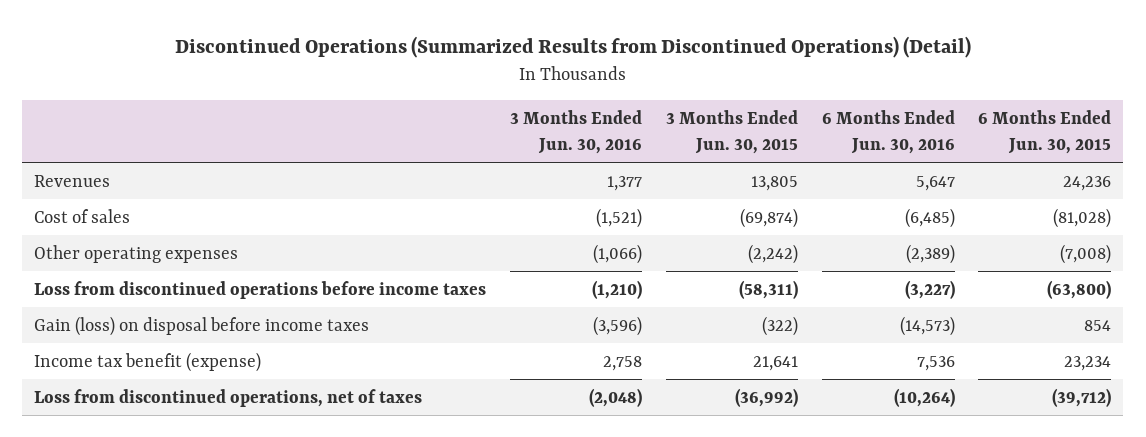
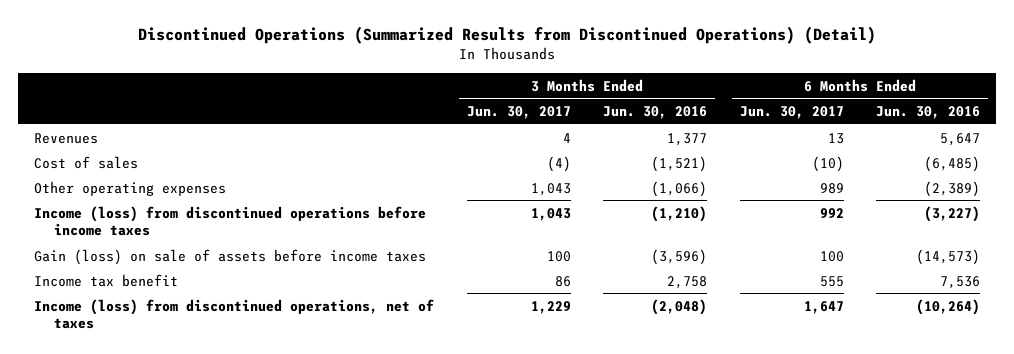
[665,110,798,154] 3 Months Ended Jun. 30, 2015 -> none
[978,110,1112,154] 6 Months Ended Jun. 30, 2015 -> none
none -> [466,105,571,119] Jun. 30, 2017
none -> [739,105,844,119] Jun. 30, 2017
[34,280,487,299] Loss from discontinued operations before income taxes -> [34,205,427,236] Income (loss) from discontinued operations before income taxes
[34,315,370,336] Gain (loss) on disposal before income taxes -> [34,248,427,265] Gain (loss) on sale of assets before income taxes
[34,351,262,372] Income tax benefit (expense) -> [34,273,179,287] Income tax benefit
[34,388,423,407] Loss from discontinued operations, net of taxes -> [34,298,435,329] Income (loss) from discontinued operations, net of taxes

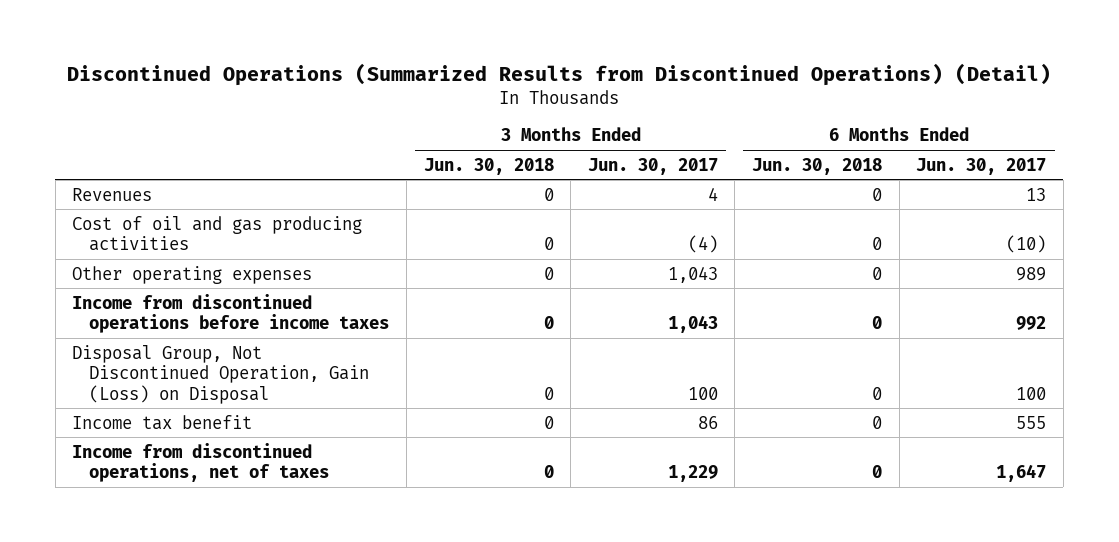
[603,105,708,119] Jun. 30, 2016 -> none
[876,105,981,119] Jun. 30, 2016 -> none
none -> [423,157,554,175] Jun. 30, 2018
none -> [751,157,882,175] Jun. 30, 2018
[34,155,139,169] Cost of sales -> [72,215,363,252] Cost of oil and gas producing activities
[34,248,427,265] Gain (loss) on sale of assets before income taxes -> none
[34,205,427,236] Income (loss) from discontinued operations before income taxes -> [72,293,390,334] Income from discontinued operations before income taxes
none -> [72,344,370,404] Disposal Group, Not Discontinued Operation, Gain (Loss) on Disposal
[34,298,435,329] Income (loss) from discontinued operations, net of taxes -> [72,442,330,483] Income from discontinued operations, net of taxes

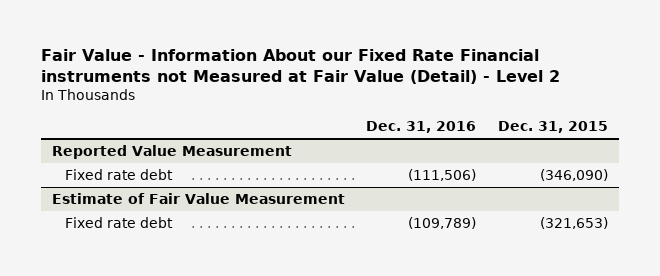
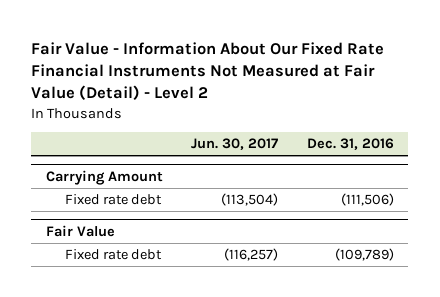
[40,49,560,85] Fair Value - Information About our Fixed Rate Financial instruments not Measured at Fair Value (Detail) - Level 2 -> [31,41,385,101] Fair Value - Information About Our Fixed Rate Financial Instruments Not Measured at Fair Value (Detail) - Level 2
[498,120,609,133] Dec. 31, 2015 -> none
none -> [191,138,279,151] Jun. 30, 2017
[51,145,292,160] Reported Value Measurement -> [45,169,163,185] Carrying Amount
[51,193,345,205] Estimate of Fair Value Measurement -> [45,224,115,237] Fair Value

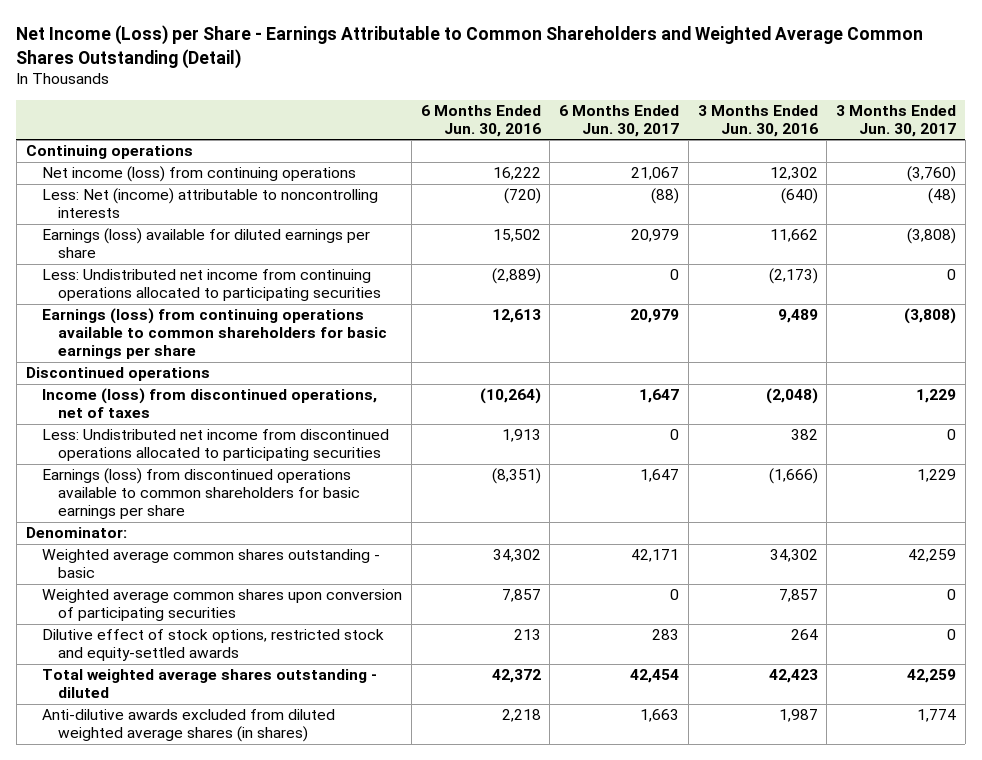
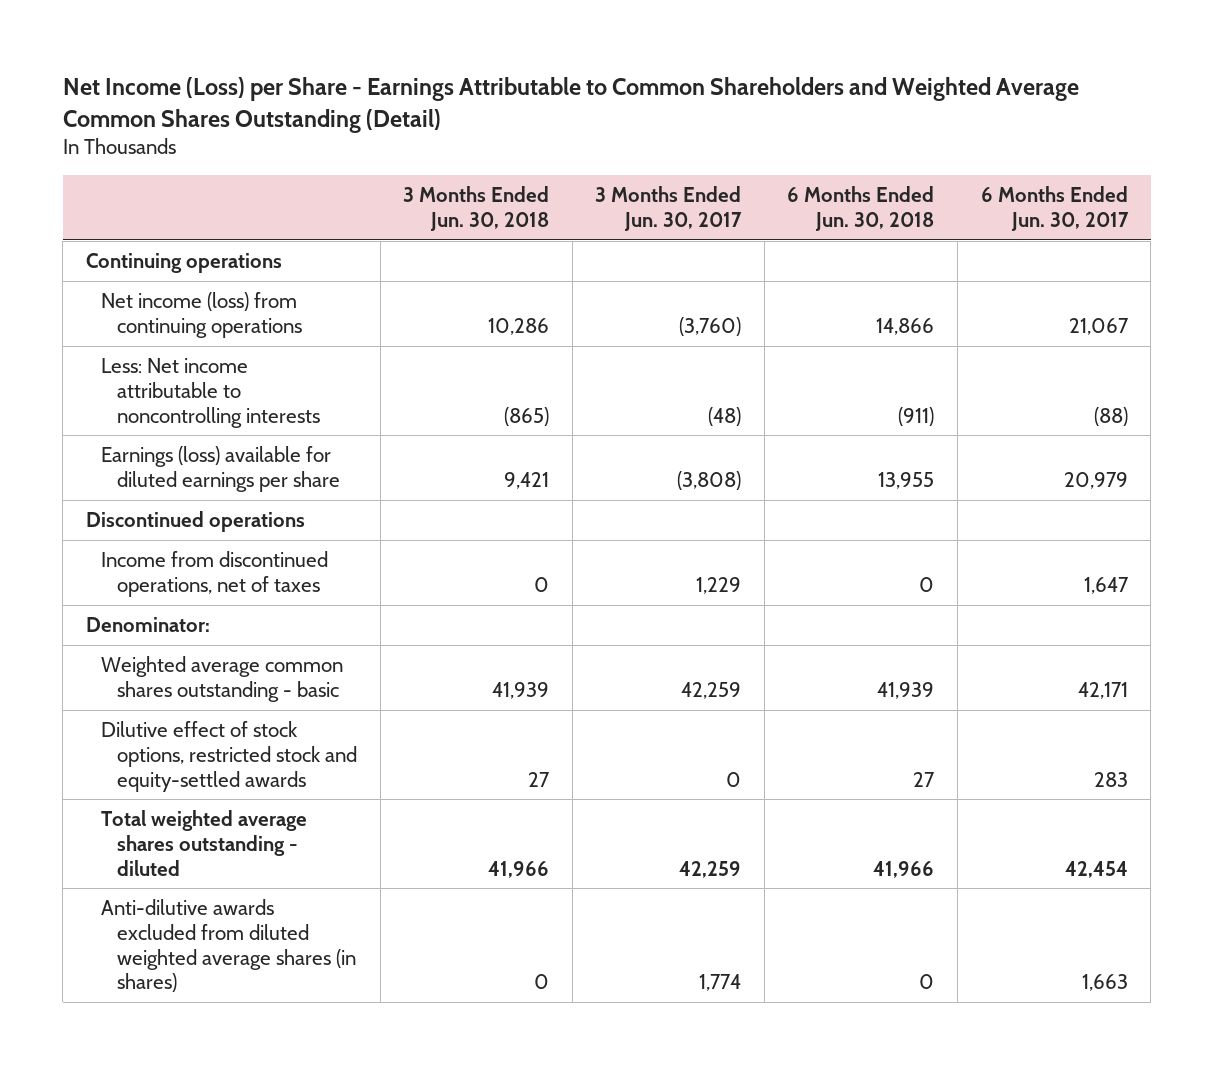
[420,105,541,137] 6 Months Ended Jun. 30, 2016 -> none
[697,105,818,137] 3 Months Ended Jun. 30, 2016 -> none
none -> [403,186,550,232] 3 Months Ended Jun. 30, 2018
none -> [787,186,935,232] 6 Months Ended Jun. 30, 2018
[41,188,378,219] Less: Net (income) attributable to noncontrolling interests -> [101,358,321,428] Less: Net income attributable to noncontrolling interests
[41,269,382,302] Less: Undistributed net income from continuing operations allocated to participating securities -> none
[41,308,388,359] Earnings (loss) from continuing operations available to common shareholders for basic earnings per share -> none
[41,429,389,462] Less: Undistributed net income from discontinued operations allocated to participating securities -> none
[41,468,361,519] Earnings (loss) from discontinued operations available to common shareholders for basic earnings per share -> none
[41,388,377,419] Income (loss) from discontinued operations, net of taxes -> [101,551,329,597] Income from discontinued operations, net of taxes
[41,589,402,622] Weighted average common shares upon conversion of participating securities -> none

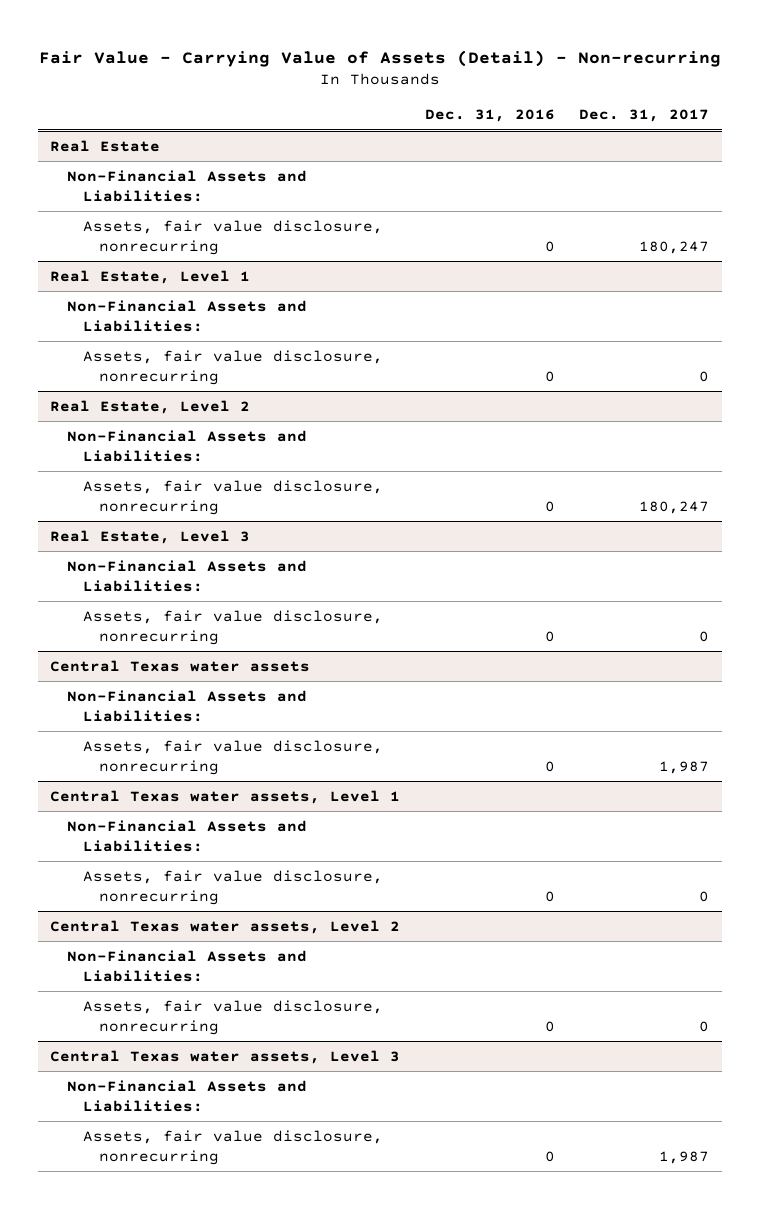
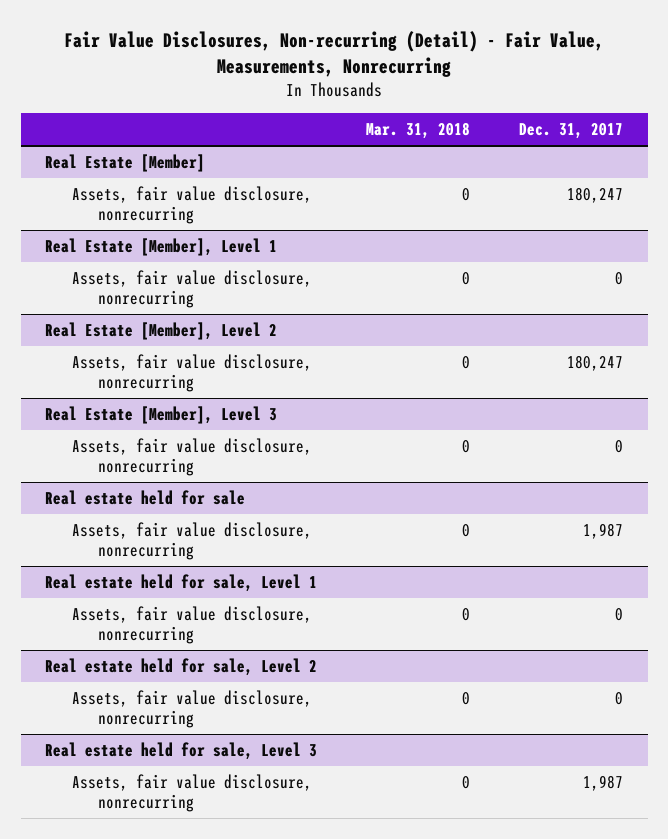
[38,49,721,67] Fair Value - Carrying Value of Assets (Detail) - Non-recurring -> [64,30,605,78] Fair Value Disclosures, Non-recurring (Detail) - Fair Value, Measurements, Nonrecurring
[424,109,555,123] Dec. 31, 2016 -> none
none -> [366,121,471,139] Mar. 31, 2018
[66,169,307,202] Non-Financial Assets and Liabilities: -> none
[50,139,161,152] Real Estate -> [45,154,206,173] Real Estate [Member]
[66,299,307,332] Non-Financial Assets and Liabilities: -> none
[50,269,251,284] Real Estate, Level 1 -> [45,238,278,257] Real Estate [Member], Level 1
[66,429,307,462] Non-Financial Assets and Liabilities: -> none
[50,399,251,414] Real Estate, Level 2 -> [45,322,278,341] Real Estate [Member], Level 2
[66,559,307,592] Non-Financial Assets and Liabilities: -> none
[50,529,251,544] Real Estate, Level 3 -> [45,406,278,425] Real Estate [Member], Level 3
[66,689,307,722] Non-Financial Assets and Liabilities: -> none
[50,659,311,672] Central Texas water assets -> [45,490,246,506] Real estate held for sale
[50,789,401,804] Central Texas water assets, Level 1 -> none
[66,819,307,852] Non-Financial Assets and Liabilities: -> none
none -> [45,574,318,593] Real estate held for sale, Level 1
[50,919,401,934] Central Texas water assets, Level 2 -> none
[66,949,307,982] Non-Financial Assets and Liabilities: -> none
none -> [45,658,318,677] Real estate held for sale, Level 2
[50,1049,401,1064] Central Texas water assets, Level 3 -> none
[66,1079,307,1112] Non-Financial Assets and Liabilities: -> none
none -> [45,742,318,761] Real estate held for sale, Level 3

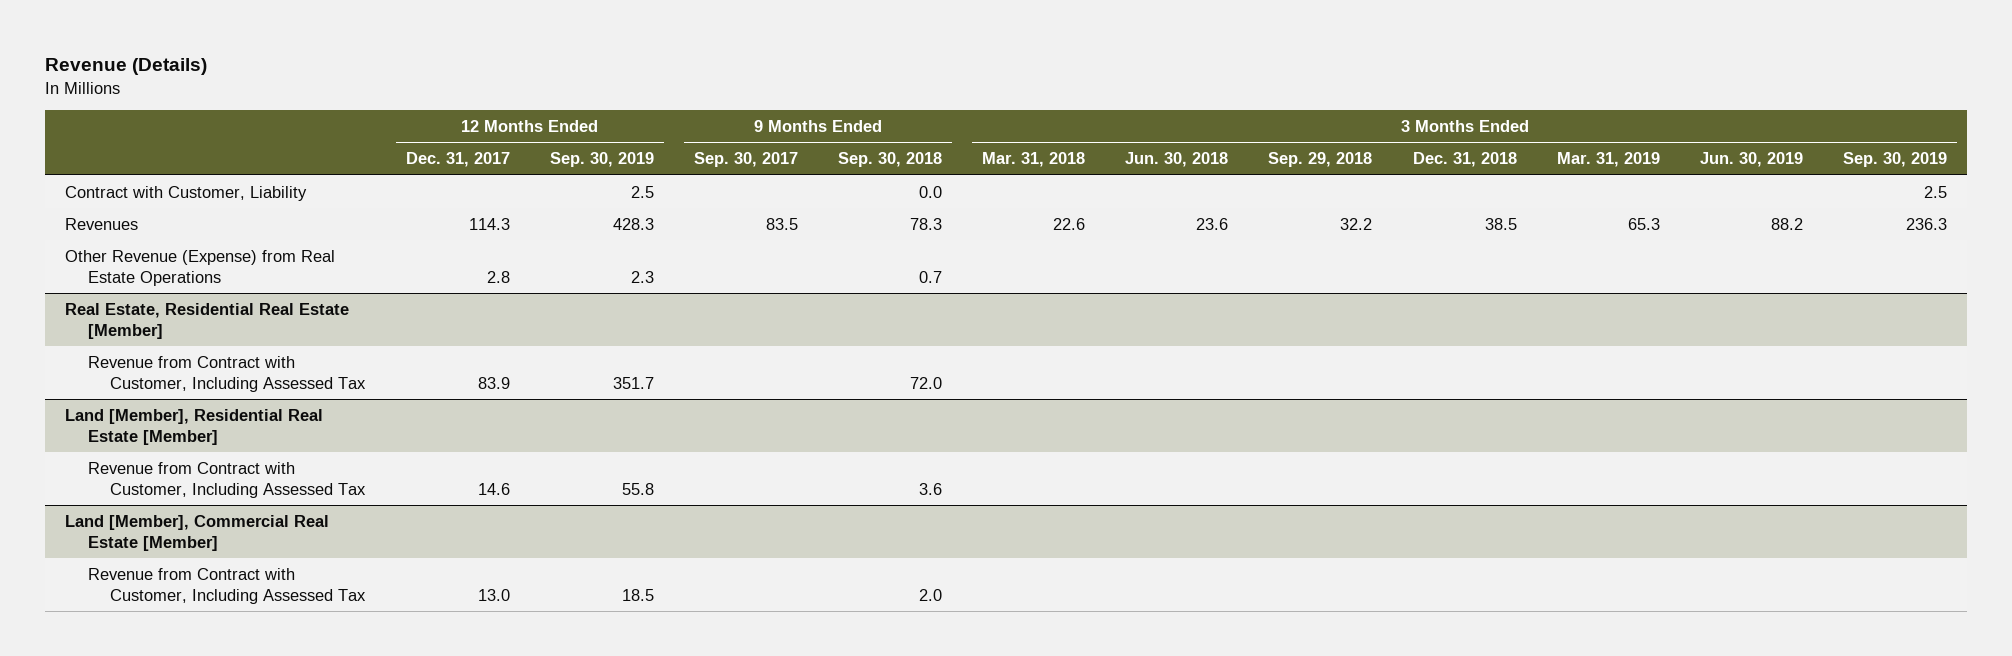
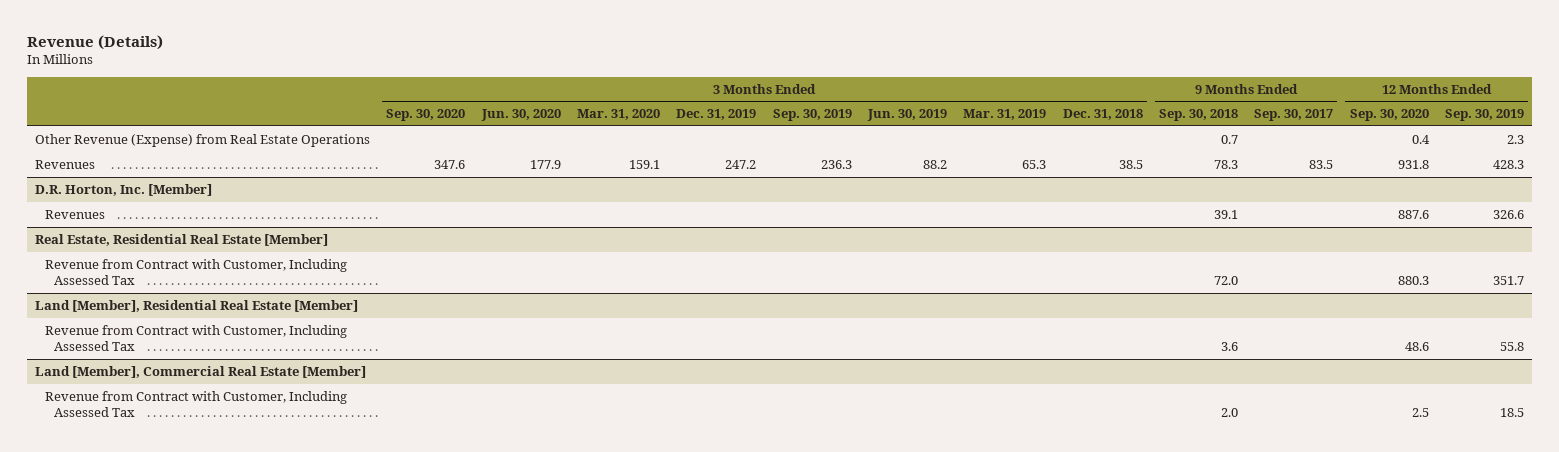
[405,152,510,168] Dec. 31, 2017 -> none
[982,152,1086,168] Mar. 31, 2018 -> none
[1125,152,1229,168] Jun. 30, 2018 -> none
[1268,152,1373,168] Sep. 29, 2018 -> none
none -> [386,109,466,122] Sep. 30, 2020
none -> [480,109,561,122] Jun. 30, 2020
none -> [576,109,660,121] Mar. 31, 2020
none -> [676,109,757,121] Dec. 31, 2019
none -> [1349,109,1429,122] Sep. 30, 2020
[65,185,308,201] Contract with Customer, Liability -> none
[65,217,139,230] Revenues -> [34,159,95,169] Revenues
none -> [34,183,212,196] D.R. Horton, Inc. [Member]
none -> [44,209,105,219] Revenues

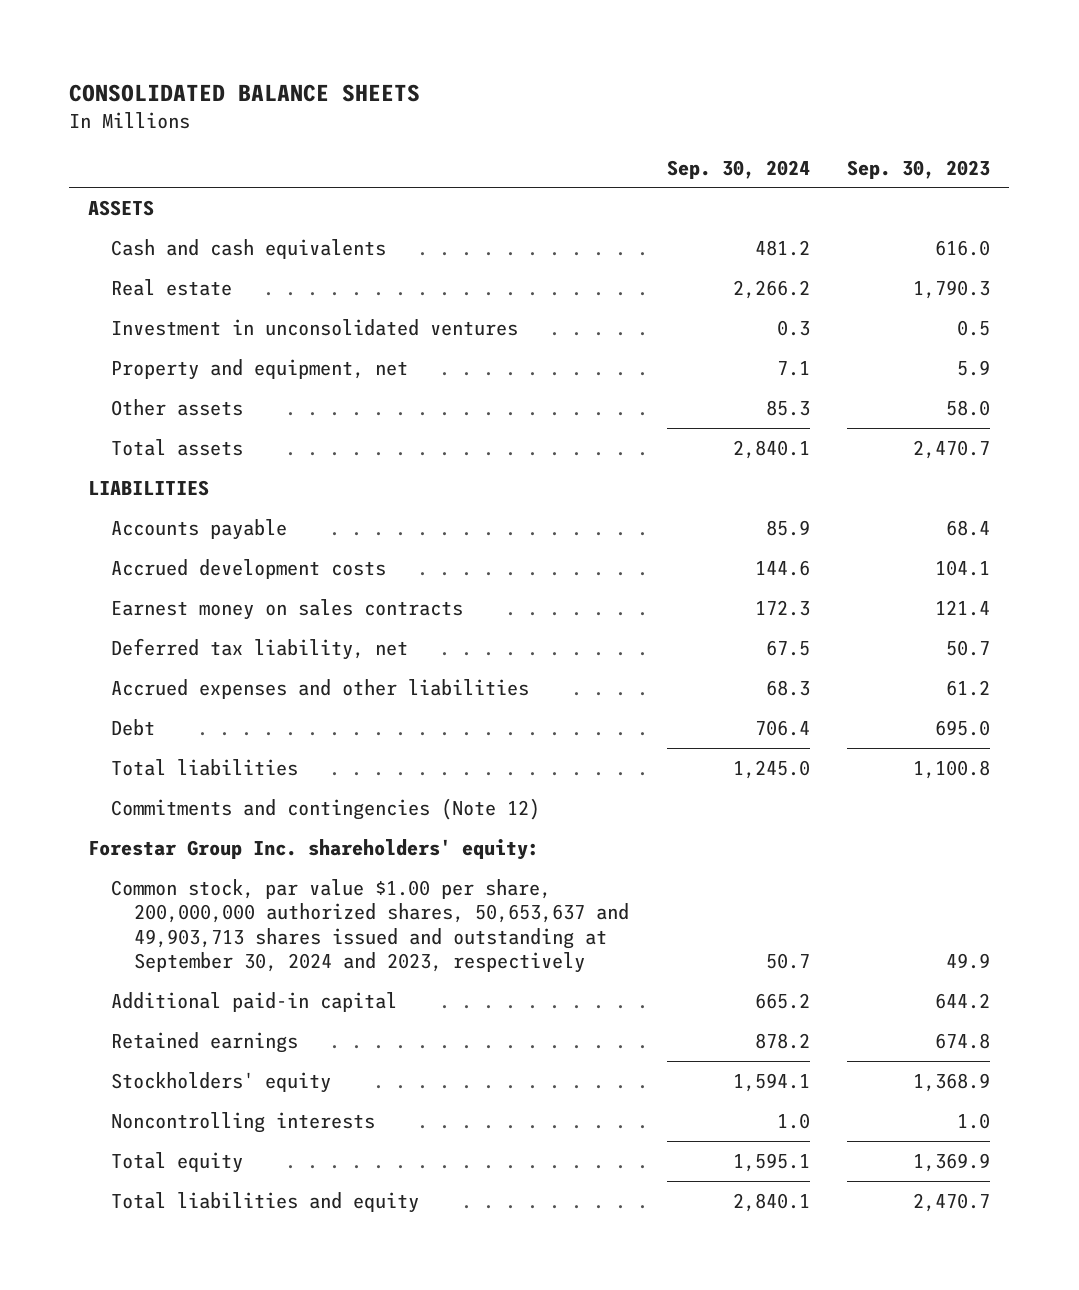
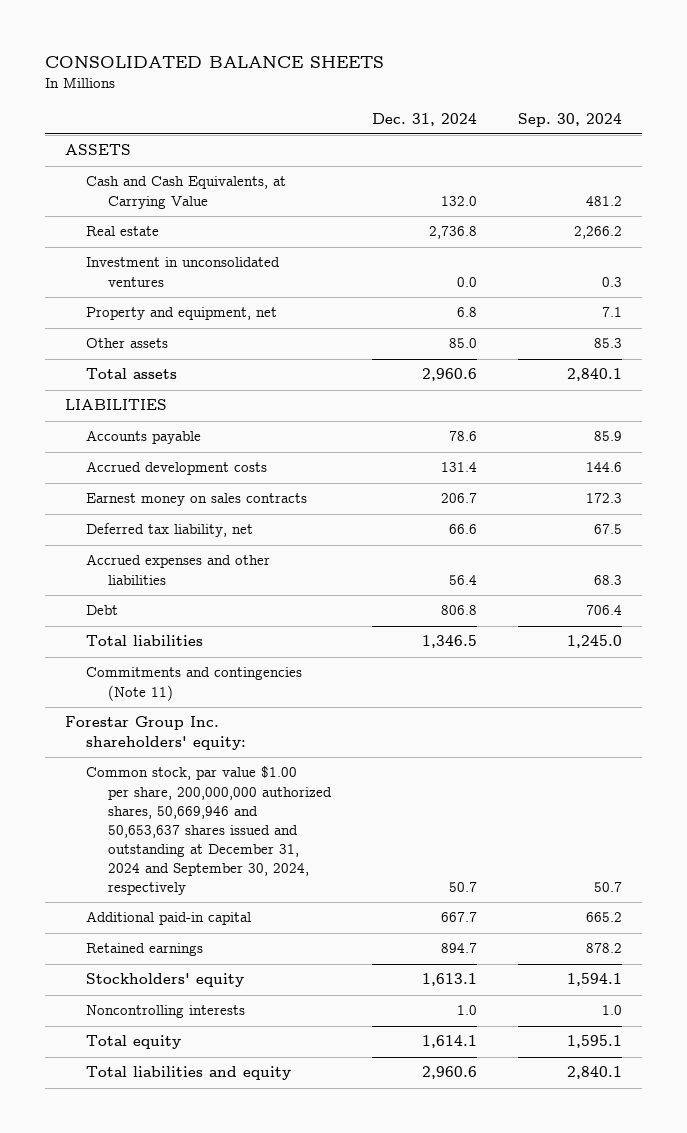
[847,159,991,179] Sep. 30, 2023 -> none
none -> [371,112,477,126] Dec. 31, 2024
[111,238,387,259] Cash and cash equivalents -> [86,176,287,209] Cash and Cash Equivalents, at Carrying Value
[111,797,541,820] Commitments and contingencies (Note 12) -> [86,667,303,701] Commitments and contingencies (Note 11)
[111,878,630,974] Common stock, par value $1.00 per share, 200,000,000 authorized shares, 50,653,637 and 49,903,713 shares issued and outstanding at September 30, 2024 and 2023, respectively -> [86,766,332,896] Common stock, par value $1.00 per share, 200,000,000 authorized shares, 50,669,946 and 50,653,637 shares issued and outstanding at December 31, 2024 and September 30, 2024, respectively

